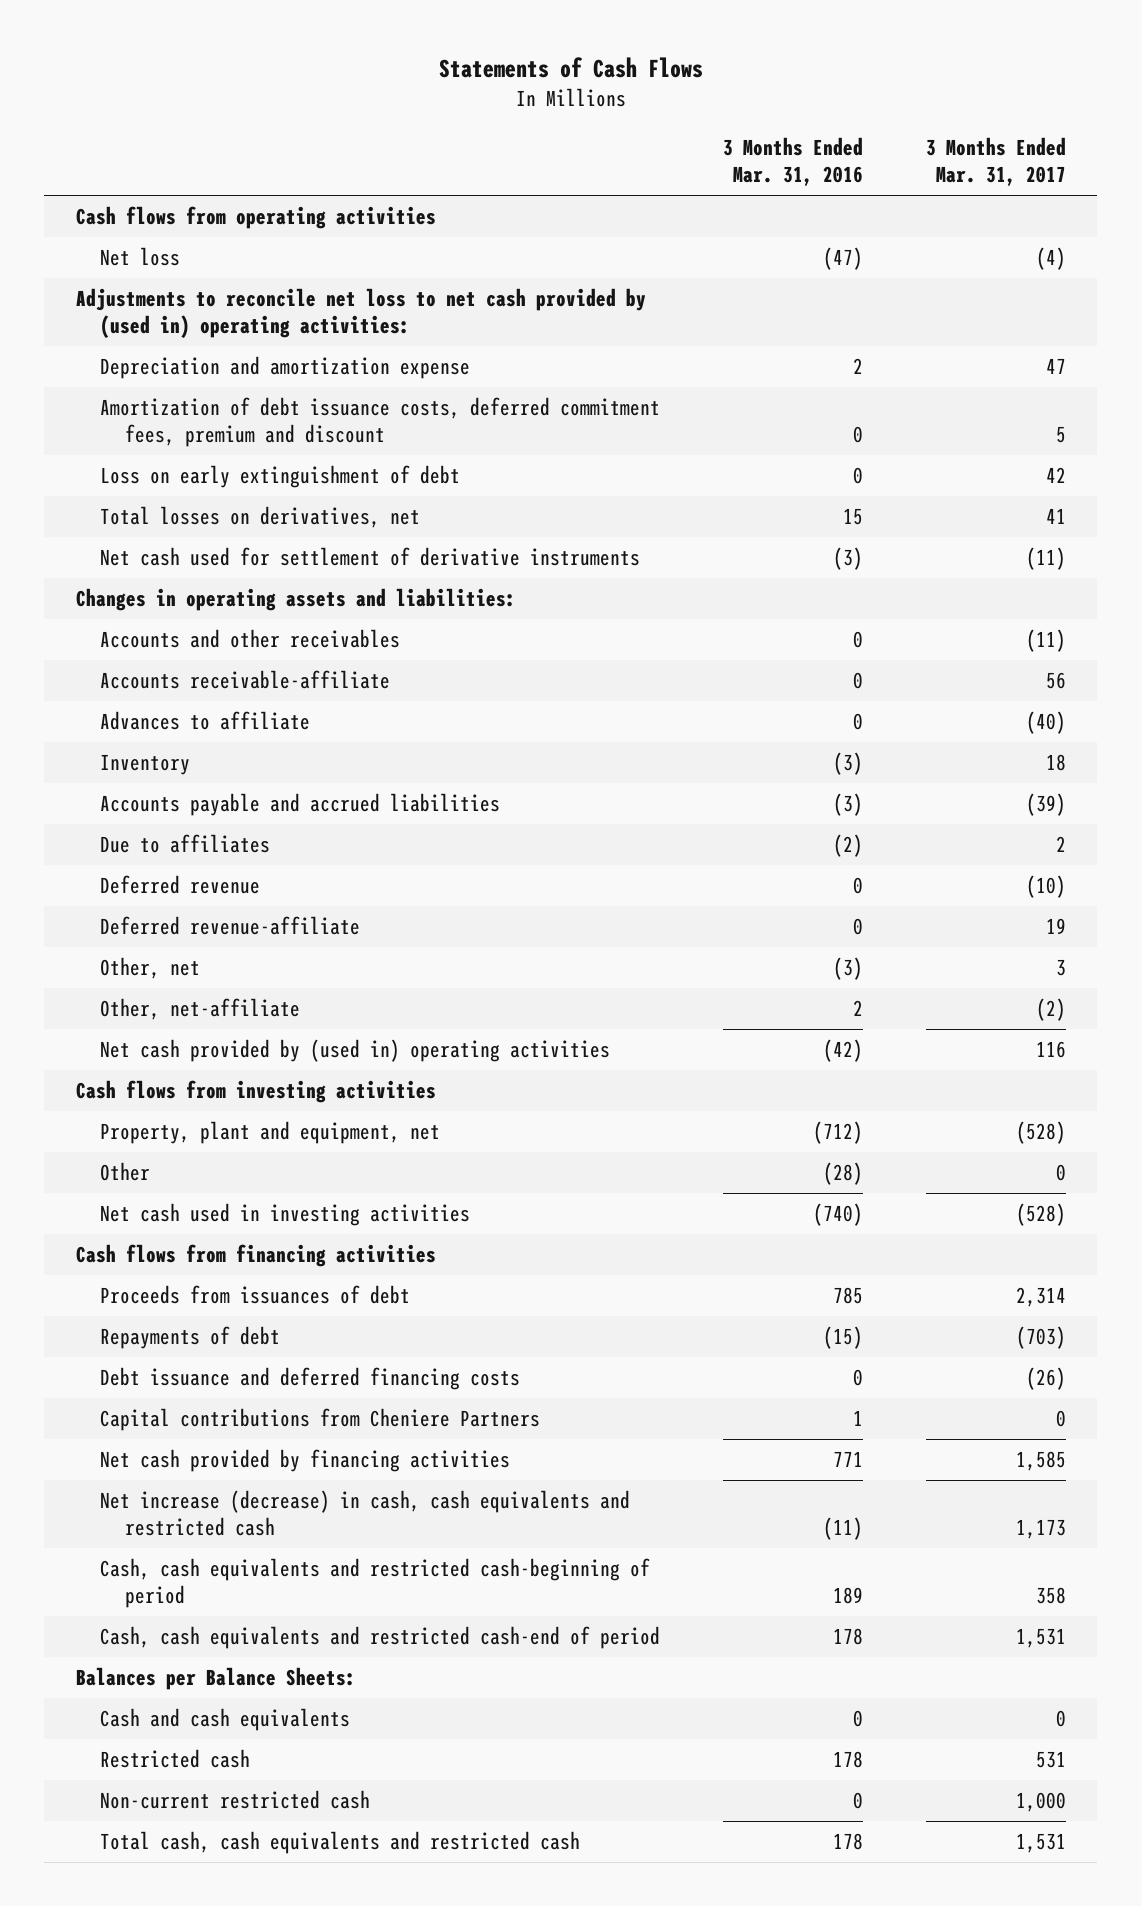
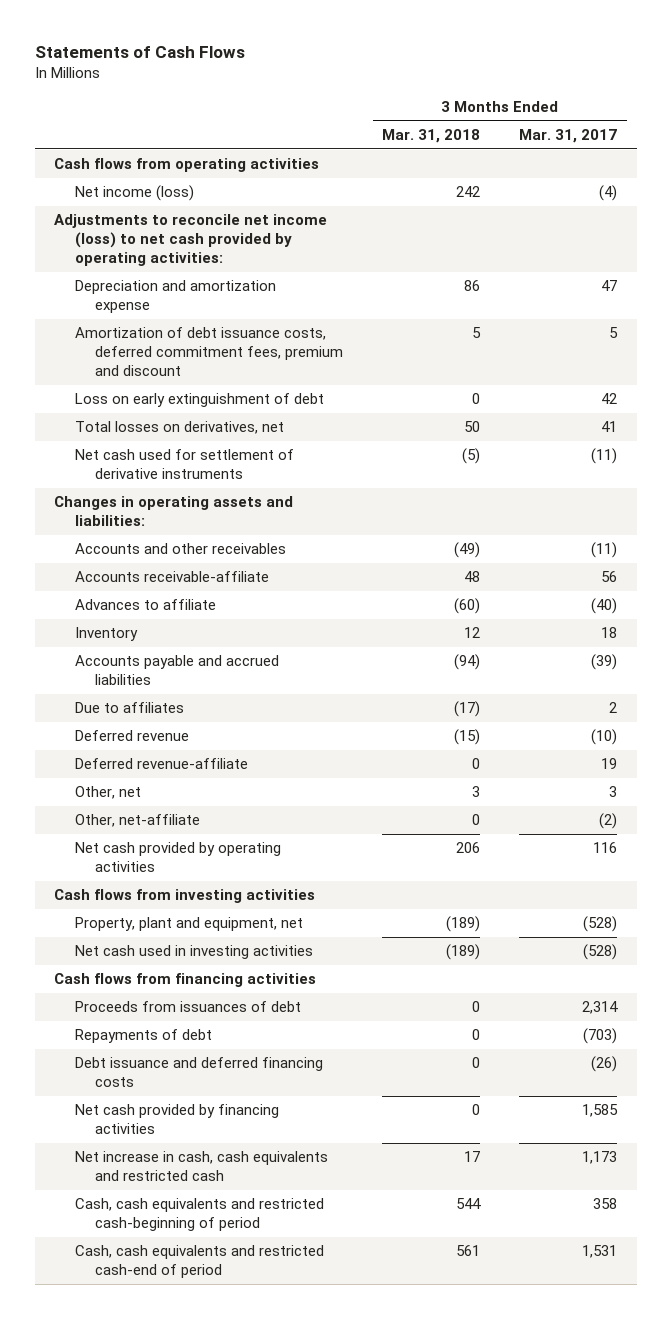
[723,137,864,187] 3 Months Ended Mar. 31, 2016 -> none
none -> [382,129,481,144] Mar. 31, 2018
[100,246,181,266] Net loss -> [74,185,194,202] Net income (loss)
[75,287,646,338] Adjustments to reconcile net loss to net cash provided by (used in) operating activities: -> [54,214,328,266] Adjustments to reconcile net income (loss) to net cash provided by operating activities:
[100,1038,611,1062] Net cash provided by (used in) operating activities -> [74,842,281,873] Net cash provided by operating activities
[100,1161,151,1181] Other -> none
[100,1407,541,1431] Capital contributions from Cheniere Partners -> none
[100,1489,631,1536] Net increase (decrease) in cash, cash equivalents and restricted cash -> [74,1151,328,1182] Net increase in cash, cash equivalents and restricted cash
[75,1666,356,1690] Balances per Balance Sheets: -> none
[100,1707,351,1731] Cash and cash equivalents -> none
[100,1748,251,1768] Restricted cash -> none
[100,1789,371,1809] Non-current restricted cash -> none
[100,1830,581,1854] Total cash, cash equivalents and restricted cash -> none

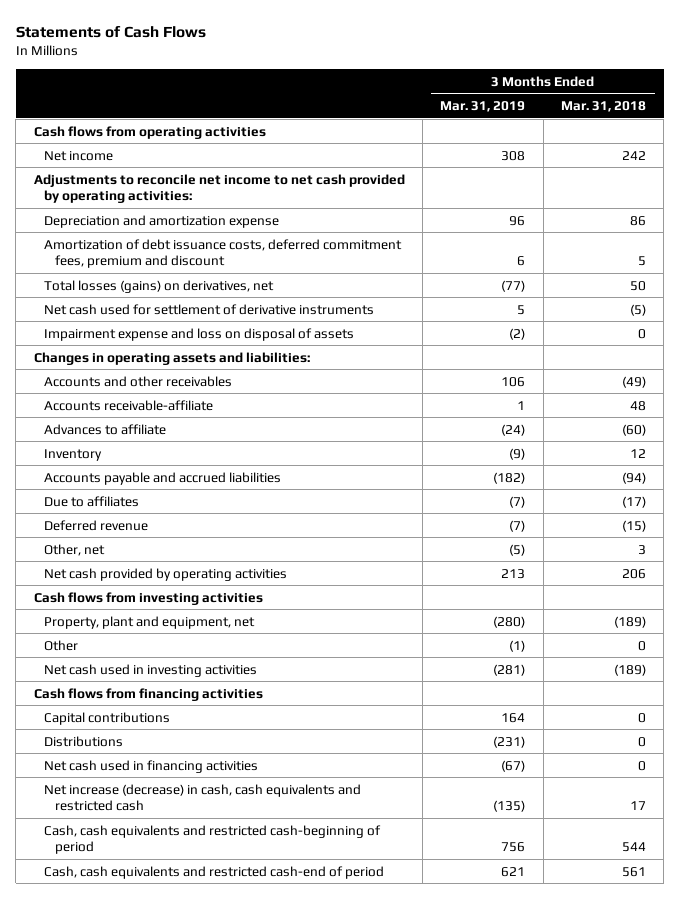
[519,129,618,144] Mar. 31, 2017 -> none
none -> [440,101,526,113] Mar. 31, 2019
[74,185,194,202] Net income (loss) -> [44,150,114,161] Net income
[54,214,328,266] Adjustments to reconcile net income (loss) to net cash provided by operating activities: -> [33,173,405,203] Adjustments to reconcile net income to net cash provided by operating activities:
[74,393,324,408] Loss on early extinguishment of debt -> none
[74,421,284,435] Total losses on derivatives, net -> [44,279,275,293] Total losses (gains) on derivatives, net
none -> [44,327,355,341] Impairment expense and loss on disposal of assets
[74,758,248,770] Deferred revenue-affiliate -> none
[74,814,200,828] Other, net-affiliate -> none
none -> [44,639,79,651] Other
[74,1001,301,1013] Proceeds from issuances of debt -> none
[74,1029,212,1044] Repayments of debt -> none
[74,1057,323,1088] Debt issuance and deferred financing costs -> none
none -> [44,711,171,725] Capital contributions
none -> [44,735,124,747] Distributions
[74,1104,279,1135] Net cash provided by financing activities -> [44,759,259,773] Net cash used in financing activities
[74,1151,328,1182] Net increase in cash, cash equivalents and restricted cash -> [44,783,362,811] Net increase (decrease) in cash, cash equivalents and restricted cash

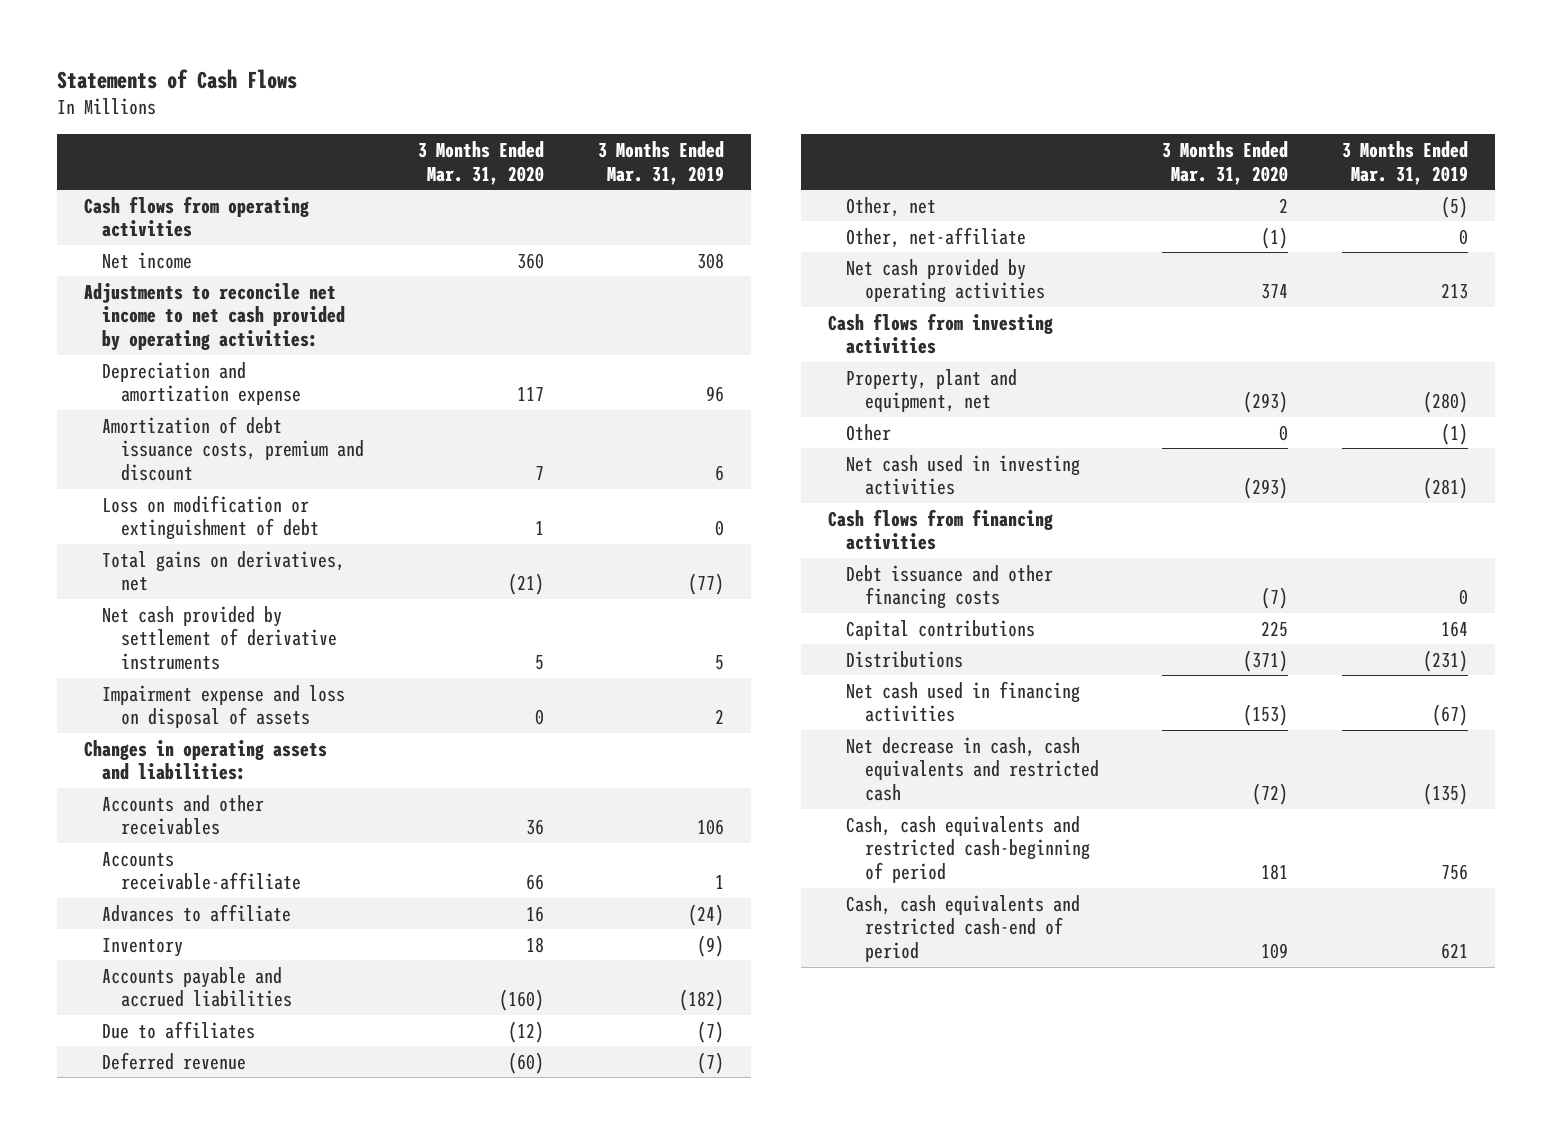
[560,101,646,113] Mar. 31, 2018 -> none
none -> [417,141,544,185] 3 Months Ended Mar. 31, 2020
[44,238,403,268] Amortization of debt issuance costs, deferred commitment fees, premium and discount -> [102,415,364,481] Amortization of debt issuance costs, premium and discount
none -> [102,494,319,541] Loss on modification or extinguishment of debt
[44,279,275,293] Total losses (gains) on derivatives, net -> [102,550,346,592] Total gains on derivatives, net
[44,303,375,315] Net cash used for settlement of derivative instruments -> [102,605,337,670] Net cash provided by settlement of derivative instruments
[509,327,526,340] (2) -> [714,709,724,725] 2
none -> [846,226,1027,248] Other, net-affiliate
none -> [846,564,1054,610] Debt issuance and other financing costs
[44,783,362,811] Net increase (decrease) in cash, cash equivalents and restricted cash -> [846,736,1099,801] Net decrease in cash, cash equivalents and restricted cash

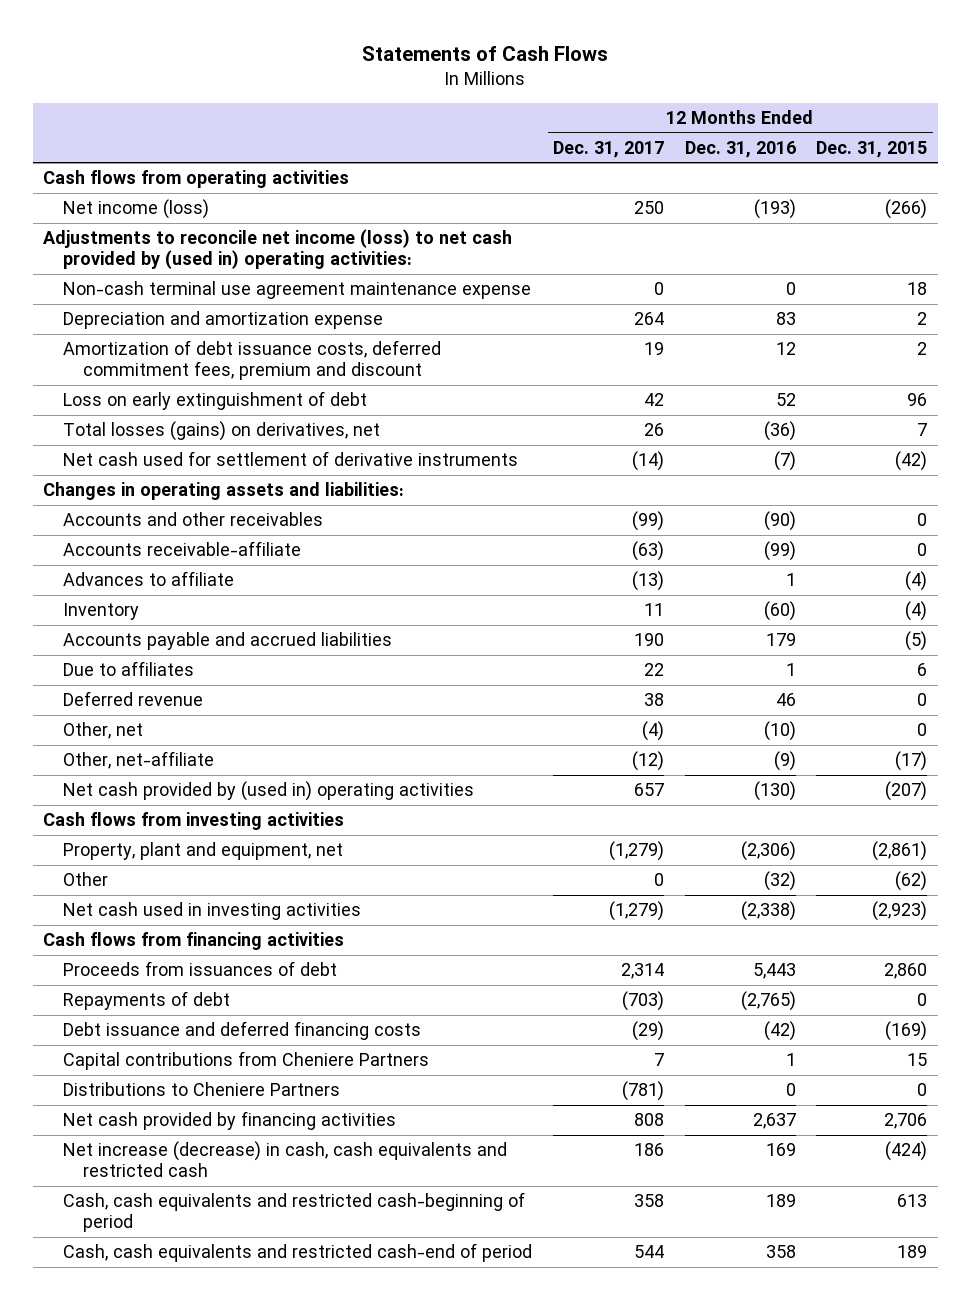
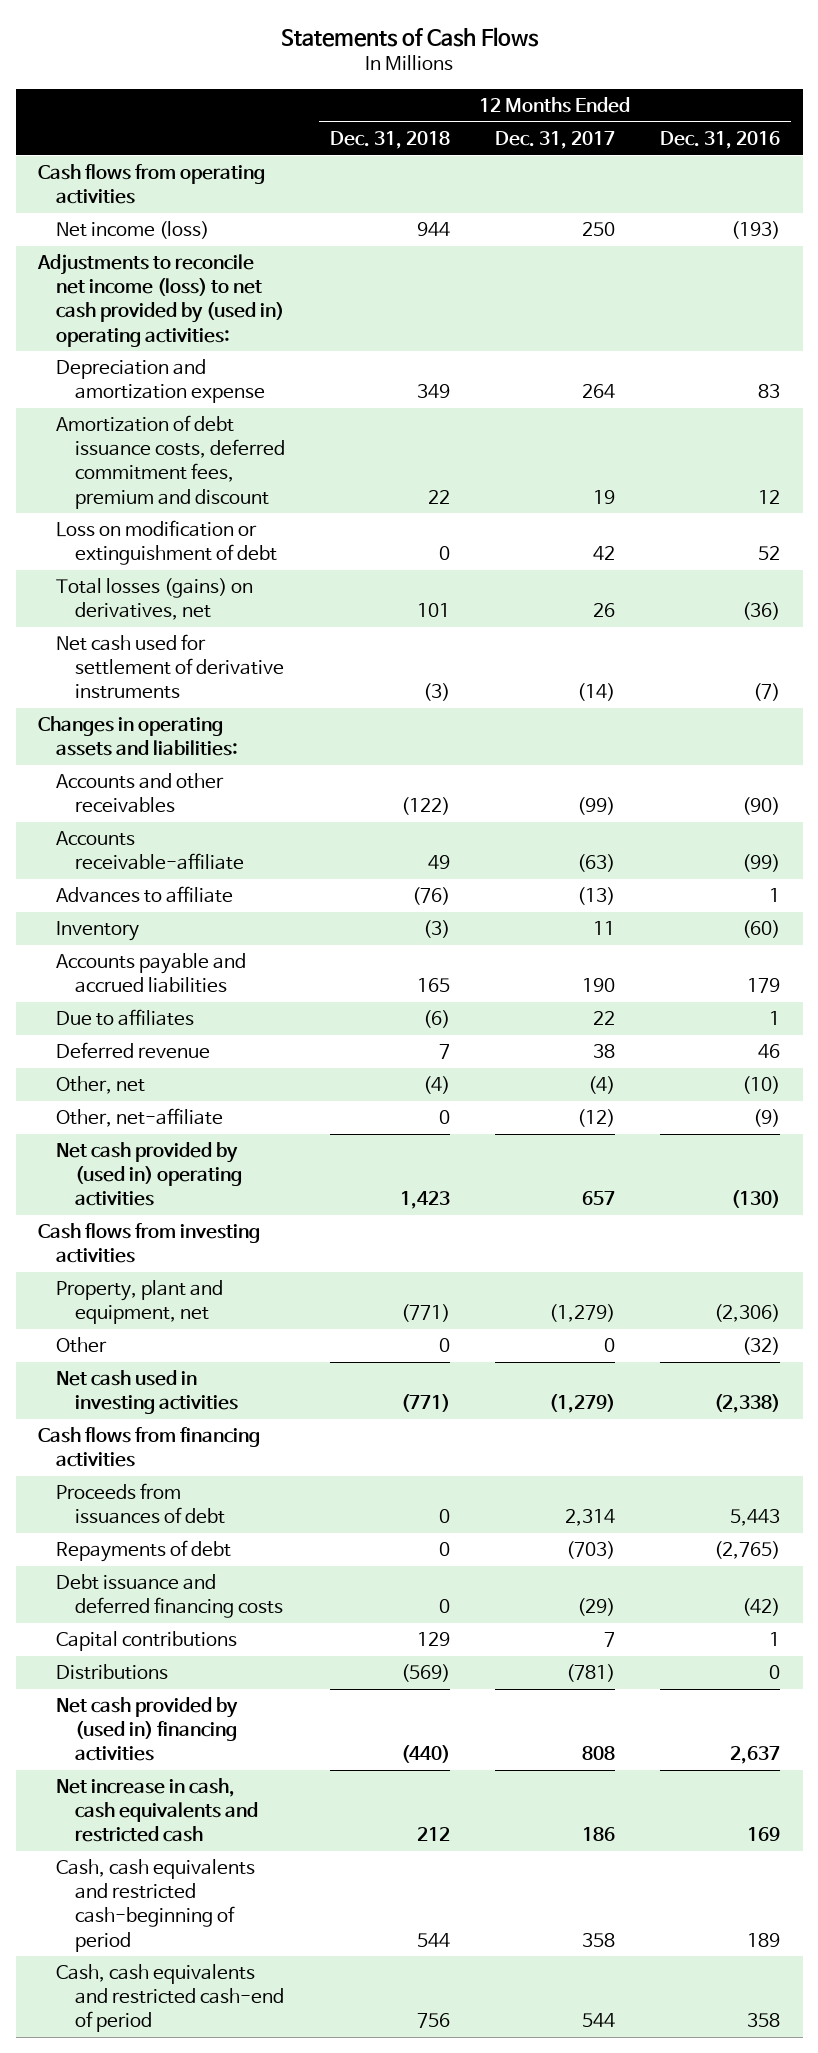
[816,141,928,159] Dec. 31, 2015 -> none
none -> [329,131,450,150] Dec. 31, 2018
[63,281,532,300] Non-cash terminal use agreement maintenance expense -> none
[63,391,368,411] Loss on early extinguishment of debt -> [56,520,277,566] Loss on modification or extinguishment of debt
[63,1051,430,1071] Capital contributions from Cheniere Partners -> [56,1631,238,1652] Capital contributions
[63,1082,341,1097] Distributions to Cheniere Partners -> [56,1664,169,1681] Distributions
[63,1111,397,1131] Net cash provided by financing activities -> [56,1697,239,1762] Net cash provided by (used in) financing activities
[63,1141,508,1178] Net increase (decrease) in cash, cash equivalents and restricted cash -> [56,1778,258,1843] Net increase in cash, cash equivalents and restricted cash

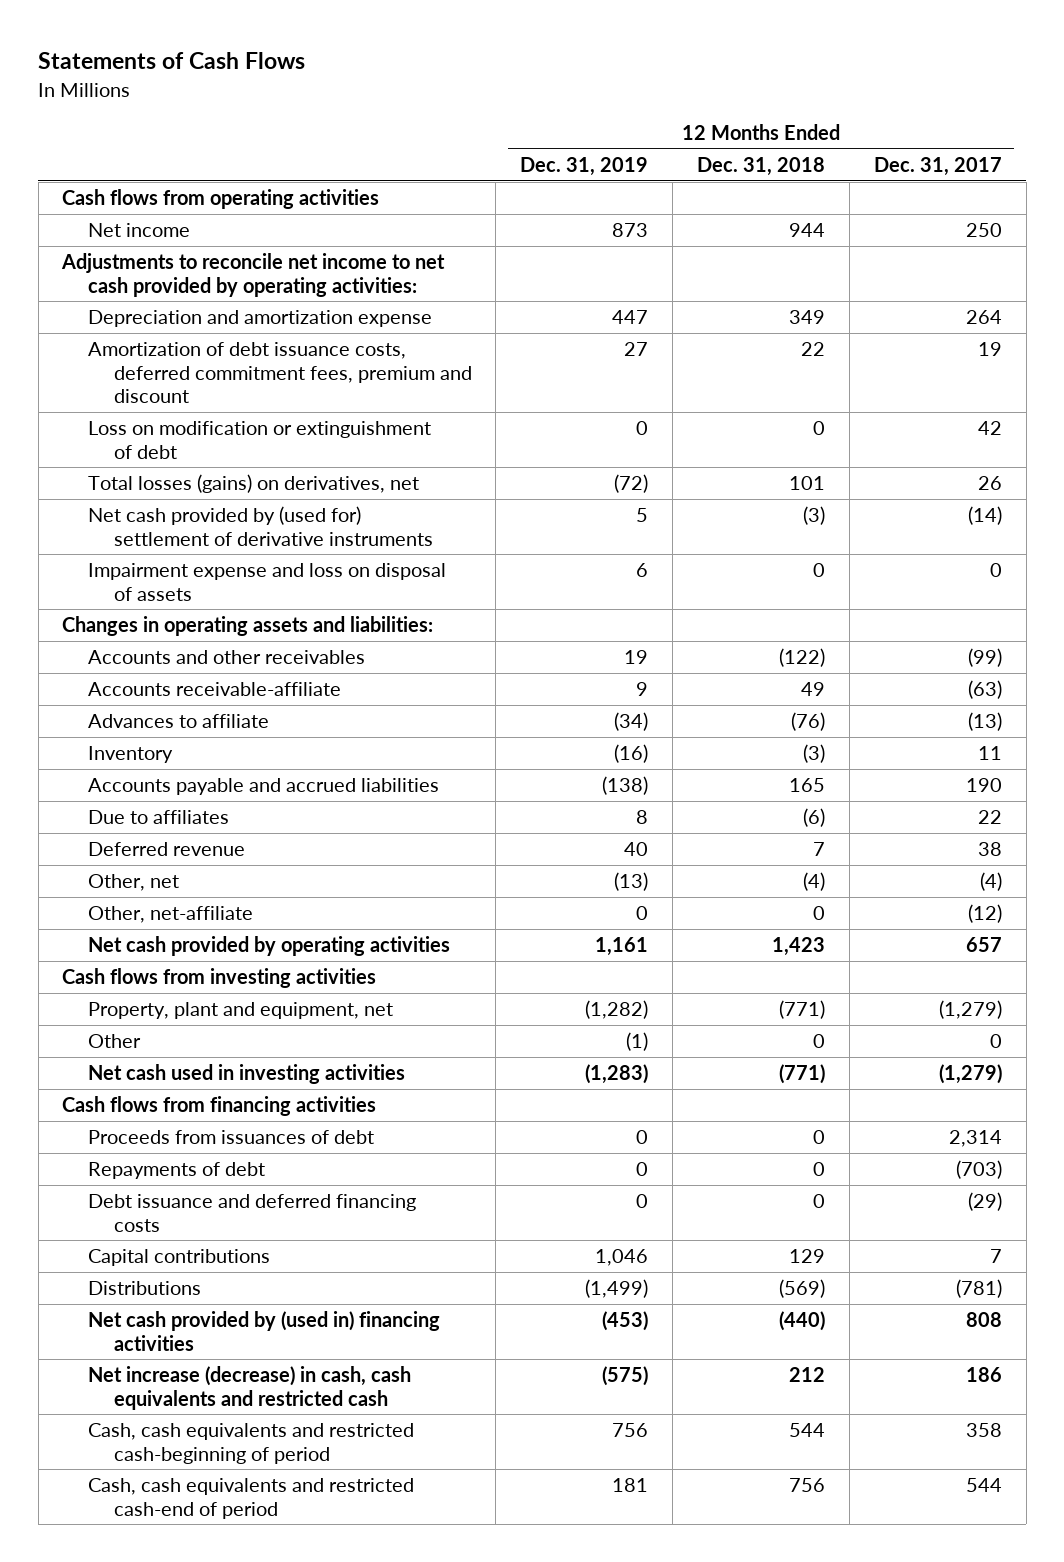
[660,131,781,150] Dec. 31, 2016 -> none
none -> [520,157,649,177] Dec. 31, 2019
[56,221,210,240] Net income (loss) -> [88,223,191,238] Net income
[37,254,285,347] Adjustments to reconcile net income (loss) to net cash provided by (used in) operating activities: -> [61,253,446,297] Adjustments to reconcile net income to net cash provided by operating activities:
[56,634,284,700] Net cash used for settlement of derivative instruments -> [88,506,433,546] Net cash provided by (used for) settlement of derivative instruments
none -> [88,563,447,601] Impairment expense and loss on disposal of assets
[56,1142,242,1207] Net cash provided by (used in) operating activities -> [88,936,451,957] Net cash provided by operating activities
[56,1778,258,1843] Net increase in cash, cash equivalents and restricted cash -> [88,1366,412,1410] Net increase (decrease) in cash, cash equivalents and restricted cash

